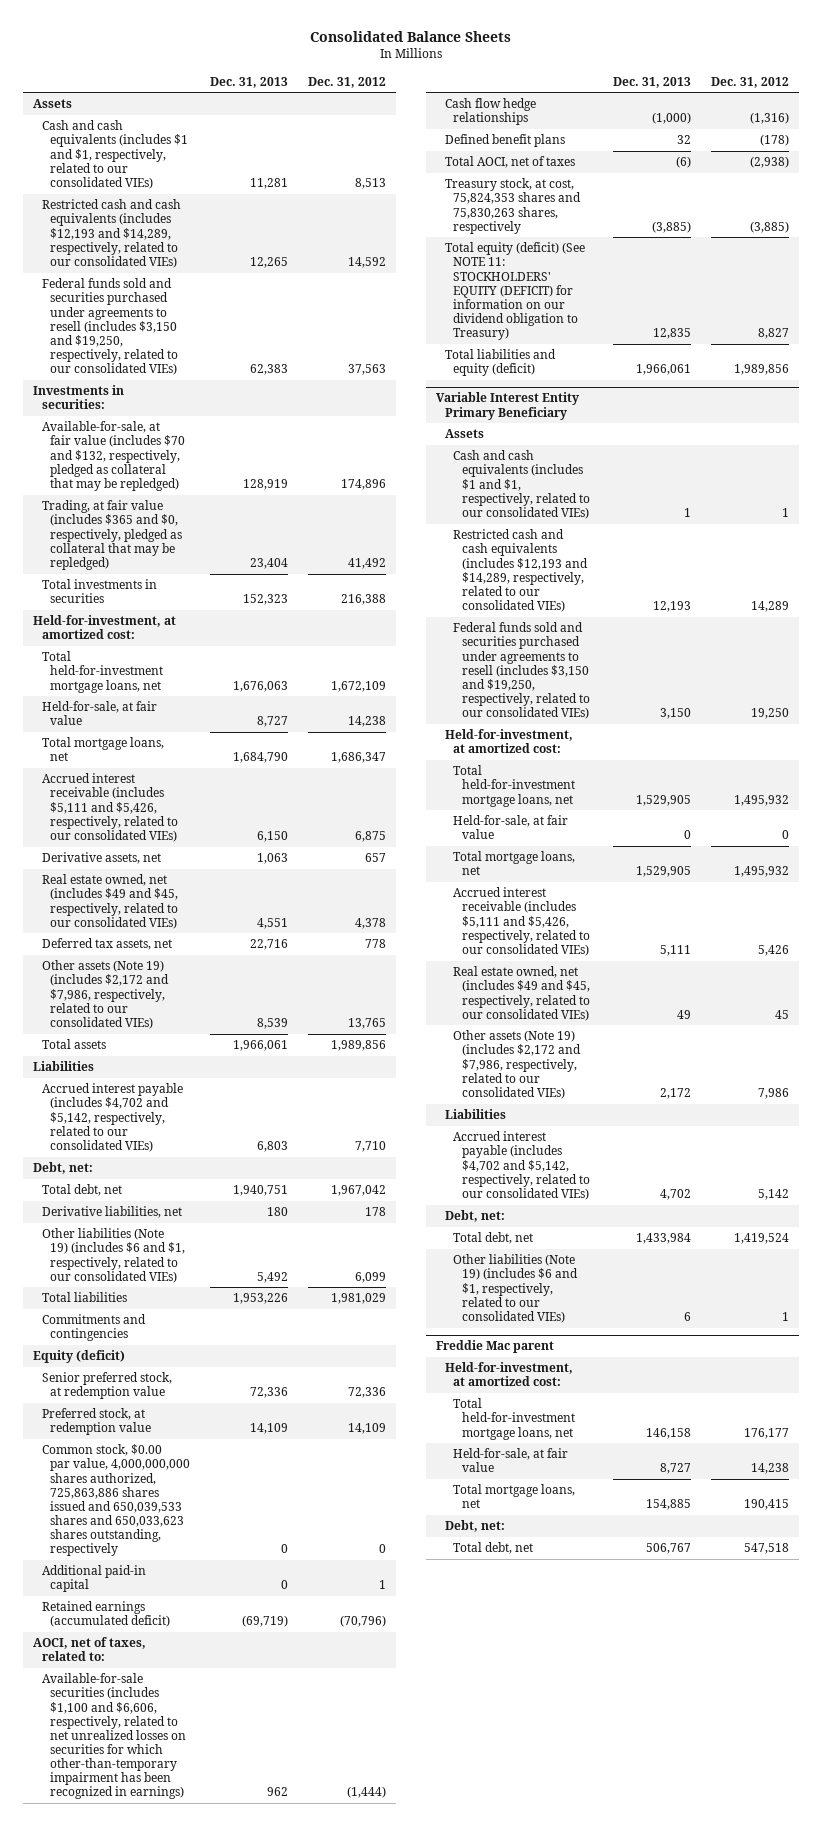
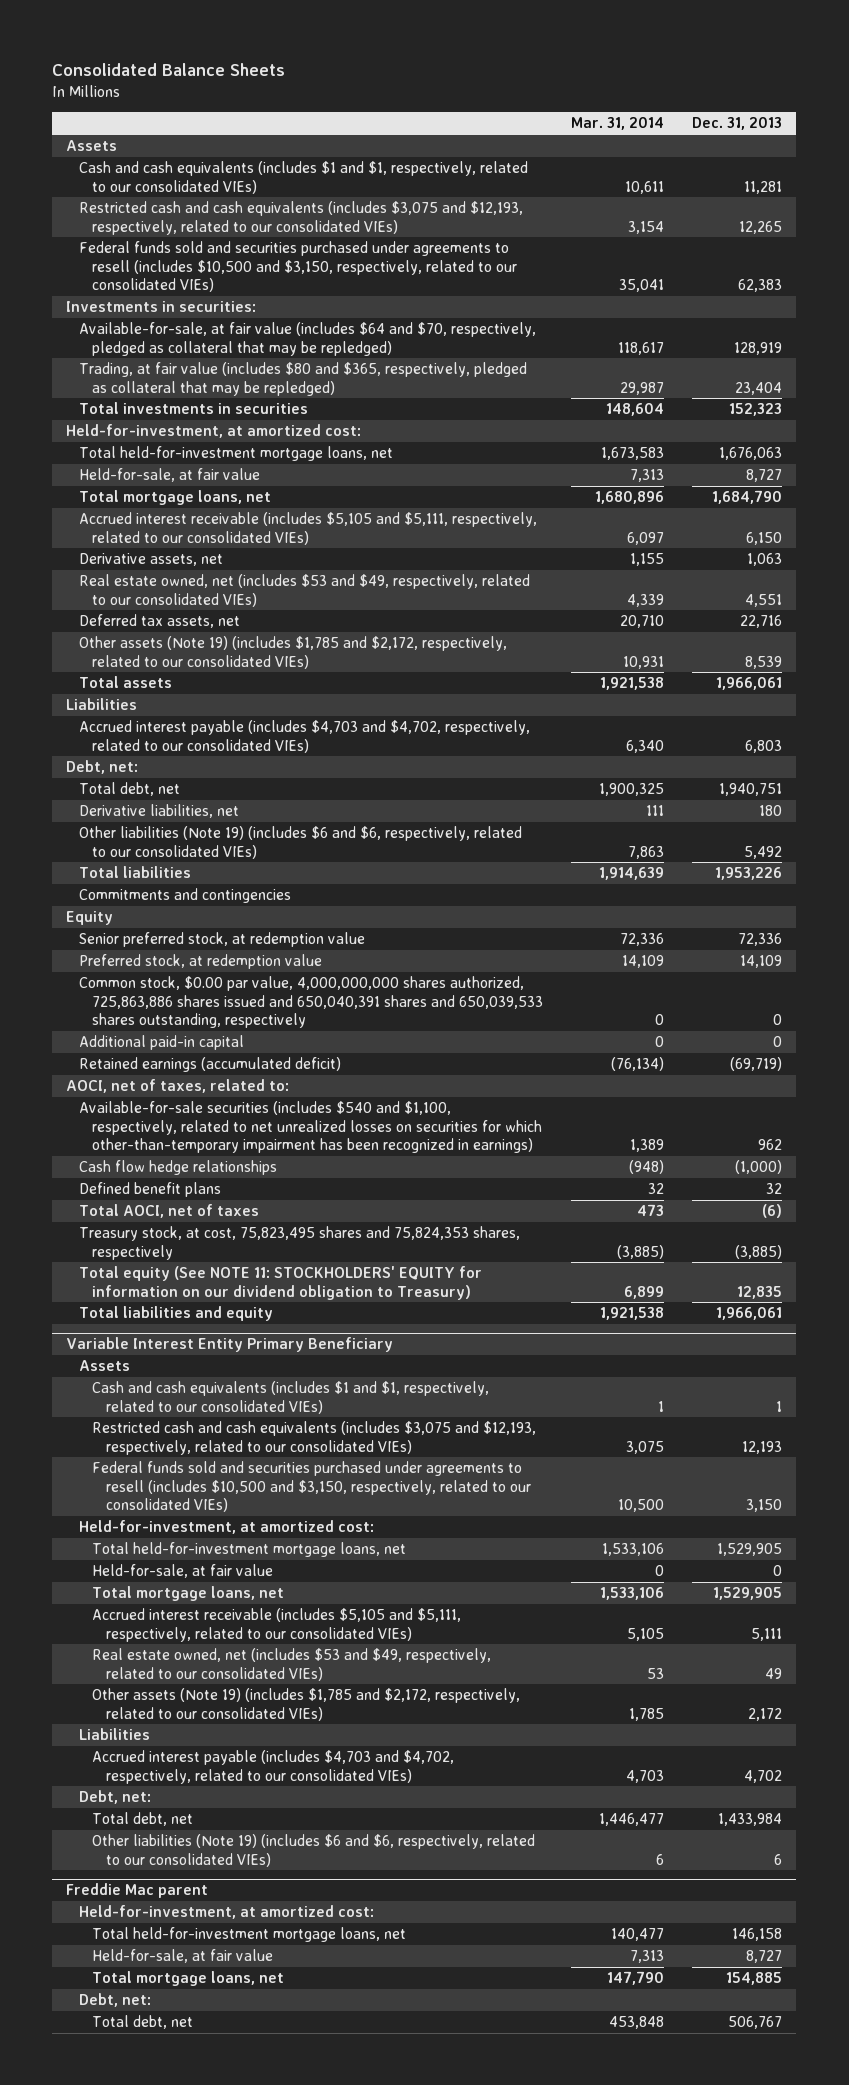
[308,76,387,88] Dec. 31, 2012 -> none
none -> [571,117,665,131] Mar. 31, 2014
[41,199,181,268] Restricted cash and cash equivalents (includes $12,193 and $14,289, respectively, related to our consolidated VIEs) -> [79,201,524,235] Restricted cash and cash equivalents (includes $3,075 and $12,193, respectively, related to our consolidated VIEs)
[41,278,179,376] Federal funds sold and securities purchased under agreements to resell (includes $3,150 and $19,250, respectively, related to our consolidated VIEs) -> [79,241,518,292] Federal funds sold and securities purchased under agreements to resell (includes $10,500 and $3,150, respectively, related to our consolidated VIEs)
[41,421,186,491] Available-for-sale, at fair value (includes $70 and $132, respectively, pledged as collateral that may be repledged) -> [79,322,537,356] Available-for-sale, at fair value (includes $64 and $70, respectively, pledged as collateral that may be repledged)
[41,500,183,570] Trading, at fair value (includes $365 and $0, respectively, pledged as collateral that may be repledged) -> [79,362,528,396] Trading, at fair value (includes $80 and $365, respectively, pledged as collateral that may be repledged)
[41,773,179,842] Accrued interest receivable (includes $5,111 and $5,426, respectively, related to our consolidated VIEs) -> [79,512,538,545] Accrued interest receivable (includes $5,105 and $5,111, respectively, related to our consolidated VIEs)
[41,874,179,929] Real estate owned, net (includes $49 and $45, respectively, related to our consolidated VIEs) -> [79,574,531,607] Real estate owned, net (includes $53 and $49, respectively, related to our consolidated VIEs)
[41,960,170,1029] Other assets (Note 19) (includes $2,172 and $7,986, respectively, related to our consolidated VIEs) -> [79,636,508,669] Other assets (Note 19) (includes $1,785 and $2,172, respectively, related to our consolidated VIEs)
[41,1083,183,1152] Accrued interest payable (includes $4,702 and $5,142, respectively, related to our consolidated VIEs) -> [79,720,531,753] Accrued interest payable (includes $4,703 and $4,702, respectively, related to our consolidated VIEs)
[41,1228,186,1283] Other liabilities (Note 19) (includes $6 and $1, respectively, related to our consolidated VIEs) -> [79,826,523,859] Other liabilities (Note 19) (includes $6 and $6, respectively, related to our consolidated VIEs)
[33,1350,126,1364] Equity (deficit) -> [66,911,114,926] Equity
[41,1444,191,1557] Common stock, $0.00 par value, 4,000,000,000 shares authorized, 725,863,886 shares issued and 650,039,533 shares and 650,033,623 shares outstanding, respectively -> [79,976,544,1028] Common stock, $0.00 par value, 4,000,000,000 shares authorized, 725,863,886 shares issued and 650,040,391 shares and 650,039,533 shares outstanding, respectively
[41,1673,187,1800] Available-for-sale securities (includes $1,100 and $6,606, respectively, related to net unrealized losses on securities for which other-than-temporary impairment has been recognized in earnings) -> [79,1101,543,1153] Available-for-sale securities (includes $540 and $1,100, respectively, related to net unrealized losses on securities for which other-than-temporary impairment has been recognized in earnings)
[444,178,582,234] Treasury stock, at cost, 75,824,353 shares and 75,830,263 shares, respectively -> [79,1226,521,1260] Treasury stock, at cost, 75,823,495 shares and 75,824,353 shares, respectively
[444,242,585,341] Total equity (deficit) (See NOTE 11: STOCKHOLDERS' EQUITY (DEFICIT) for information on our dividend obligation to Treasury) -> [79,1266,483,1300] Total equity (See NOTE 11: STOCKHOLDERS' EQUITY for information on our dividend obligation to Treasury)
[444,349,556,377] Total liabilities and equity (deficit) -> [79,1306,274,1322] Total liabilities and equity
[453,529,588,612] Restricted cash and cash equivalents (includes $12,193 and $14,289, respectively, related to our consolidated VIEs) -> [92,1421,537,1455] Restricted cash and cash equivalents (includes $3,075 and $12,193, respectively, related to our consolidated VIEs)
[453,622,590,720] Federal funds sold and securities purchased under agreements to resell (includes $3,150 and $19,250, respectively, related to our consolidated VIEs) -> [92,1461,531,1512] Federal funds sold and securities purchased under agreements to resell (includes $10,500 and $3,150, respectively, related to our consolidated VIEs)
[453,887,590,956] Accrued interest receivable (includes $5,111 and $5,426, respectively, related to our consolidated VIEs) -> [92,1608,462,1642] Accrued interest receivable (includes $5,105 and $5,111, respectively, related to our consolidated VIEs)
[453,966,590,1021] Real estate owned, net (includes $49 and $45, respectively, related to our consolidated VIEs) -> [92,1648,492,1681] Real estate owned, net (includes $53 and $49, respectively, related to our consolidated VIEs)
[453,1030,581,1099] Other assets (Note 19) (includes $2,172 and $7,986, respectively, related to our consolidated VIEs) -> [92,1688,521,1721] Other assets (Note 19) (includes $1,785 and $2,172, respectively, related to our consolidated VIEs)
[453,1131,590,1200] Accrued interest payable (includes $4,702 and $5,142, respectively, related to our consolidated VIEs) -> [92,1750,455,1784] Accrued interest payable (includes $4,703 and $4,702, respectively, related to our consolidated VIEs)
[453,1254,578,1323] Other liabilities (Note 19) (includes $6 and $1, respectively, related to our consolidated VIEs) -> [92,1834,536,1867] Other liabilities (Note 19) (includes $6 and $6, respectively, related to our consolidated VIEs)

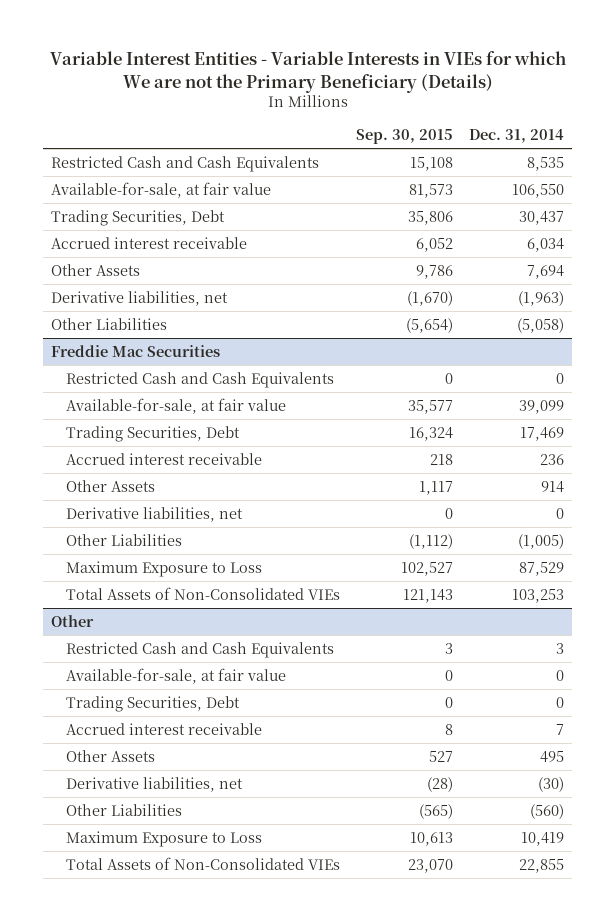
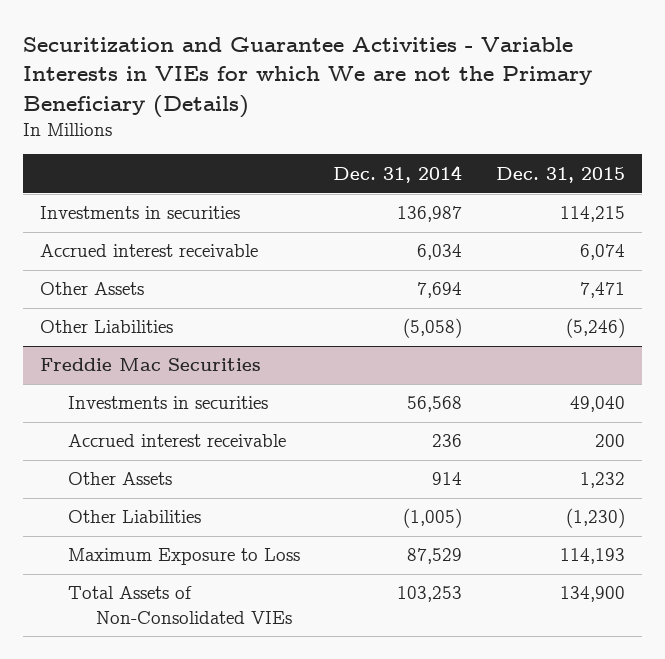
[49,51,566,93] Variable Interest Entities - Variable Interests in VIEs for which We are not the Primary Beneficiary (Details) -> [23,37,593,118] Securitization and Guarantee Activities - Variable Interests in VIEs for which We are not the Primary Beneficiary (Details)
[355,128,453,144] Sep. 30, 2015 -> none
none -> [496,166,626,183] Dec. 31, 2015
[51,155,320,172] Restricted Cash and Cash Equivalents -> none
[51,181,272,198] Available-for-sale, at fair value -> none
[51,209,226,226] Trading Securities, Debt -> none
none -> [40,206,241,220] Investments in securities
[51,290,229,306] Derivative liabilities, net -> none
[65,371,334,388] Restricted Cash and Cash Equivalents -> none
[65,397,286,414] Available-for-sale, at fair value -> none
[65,425,240,442] Trading Securities, Debt -> none
none -> [67,396,268,410] Investments in securities
[65,506,243,522] Derivative liabilities, net -> none
[51,614,95,627] Other -> none
[65,641,334,658] Restricted Cash and Cash Equivalents -> none
[65,667,286,684] Available-for-sale, at fair value -> none
[65,695,240,712] Trading Securities, Debt -> none
[65,722,262,735] Accrued interest receivable -> none
[65,749,155,762] Other Assets -> none
[65,776,243,792] Derivative liabilities, net -> none
[65,803,182,816] Other Liabilities -> none
[65,830,262,847] Maximum Exposure to Loss -> none
[65,856,340,870] Total Assets of Non-Consolidated VIEs -> none

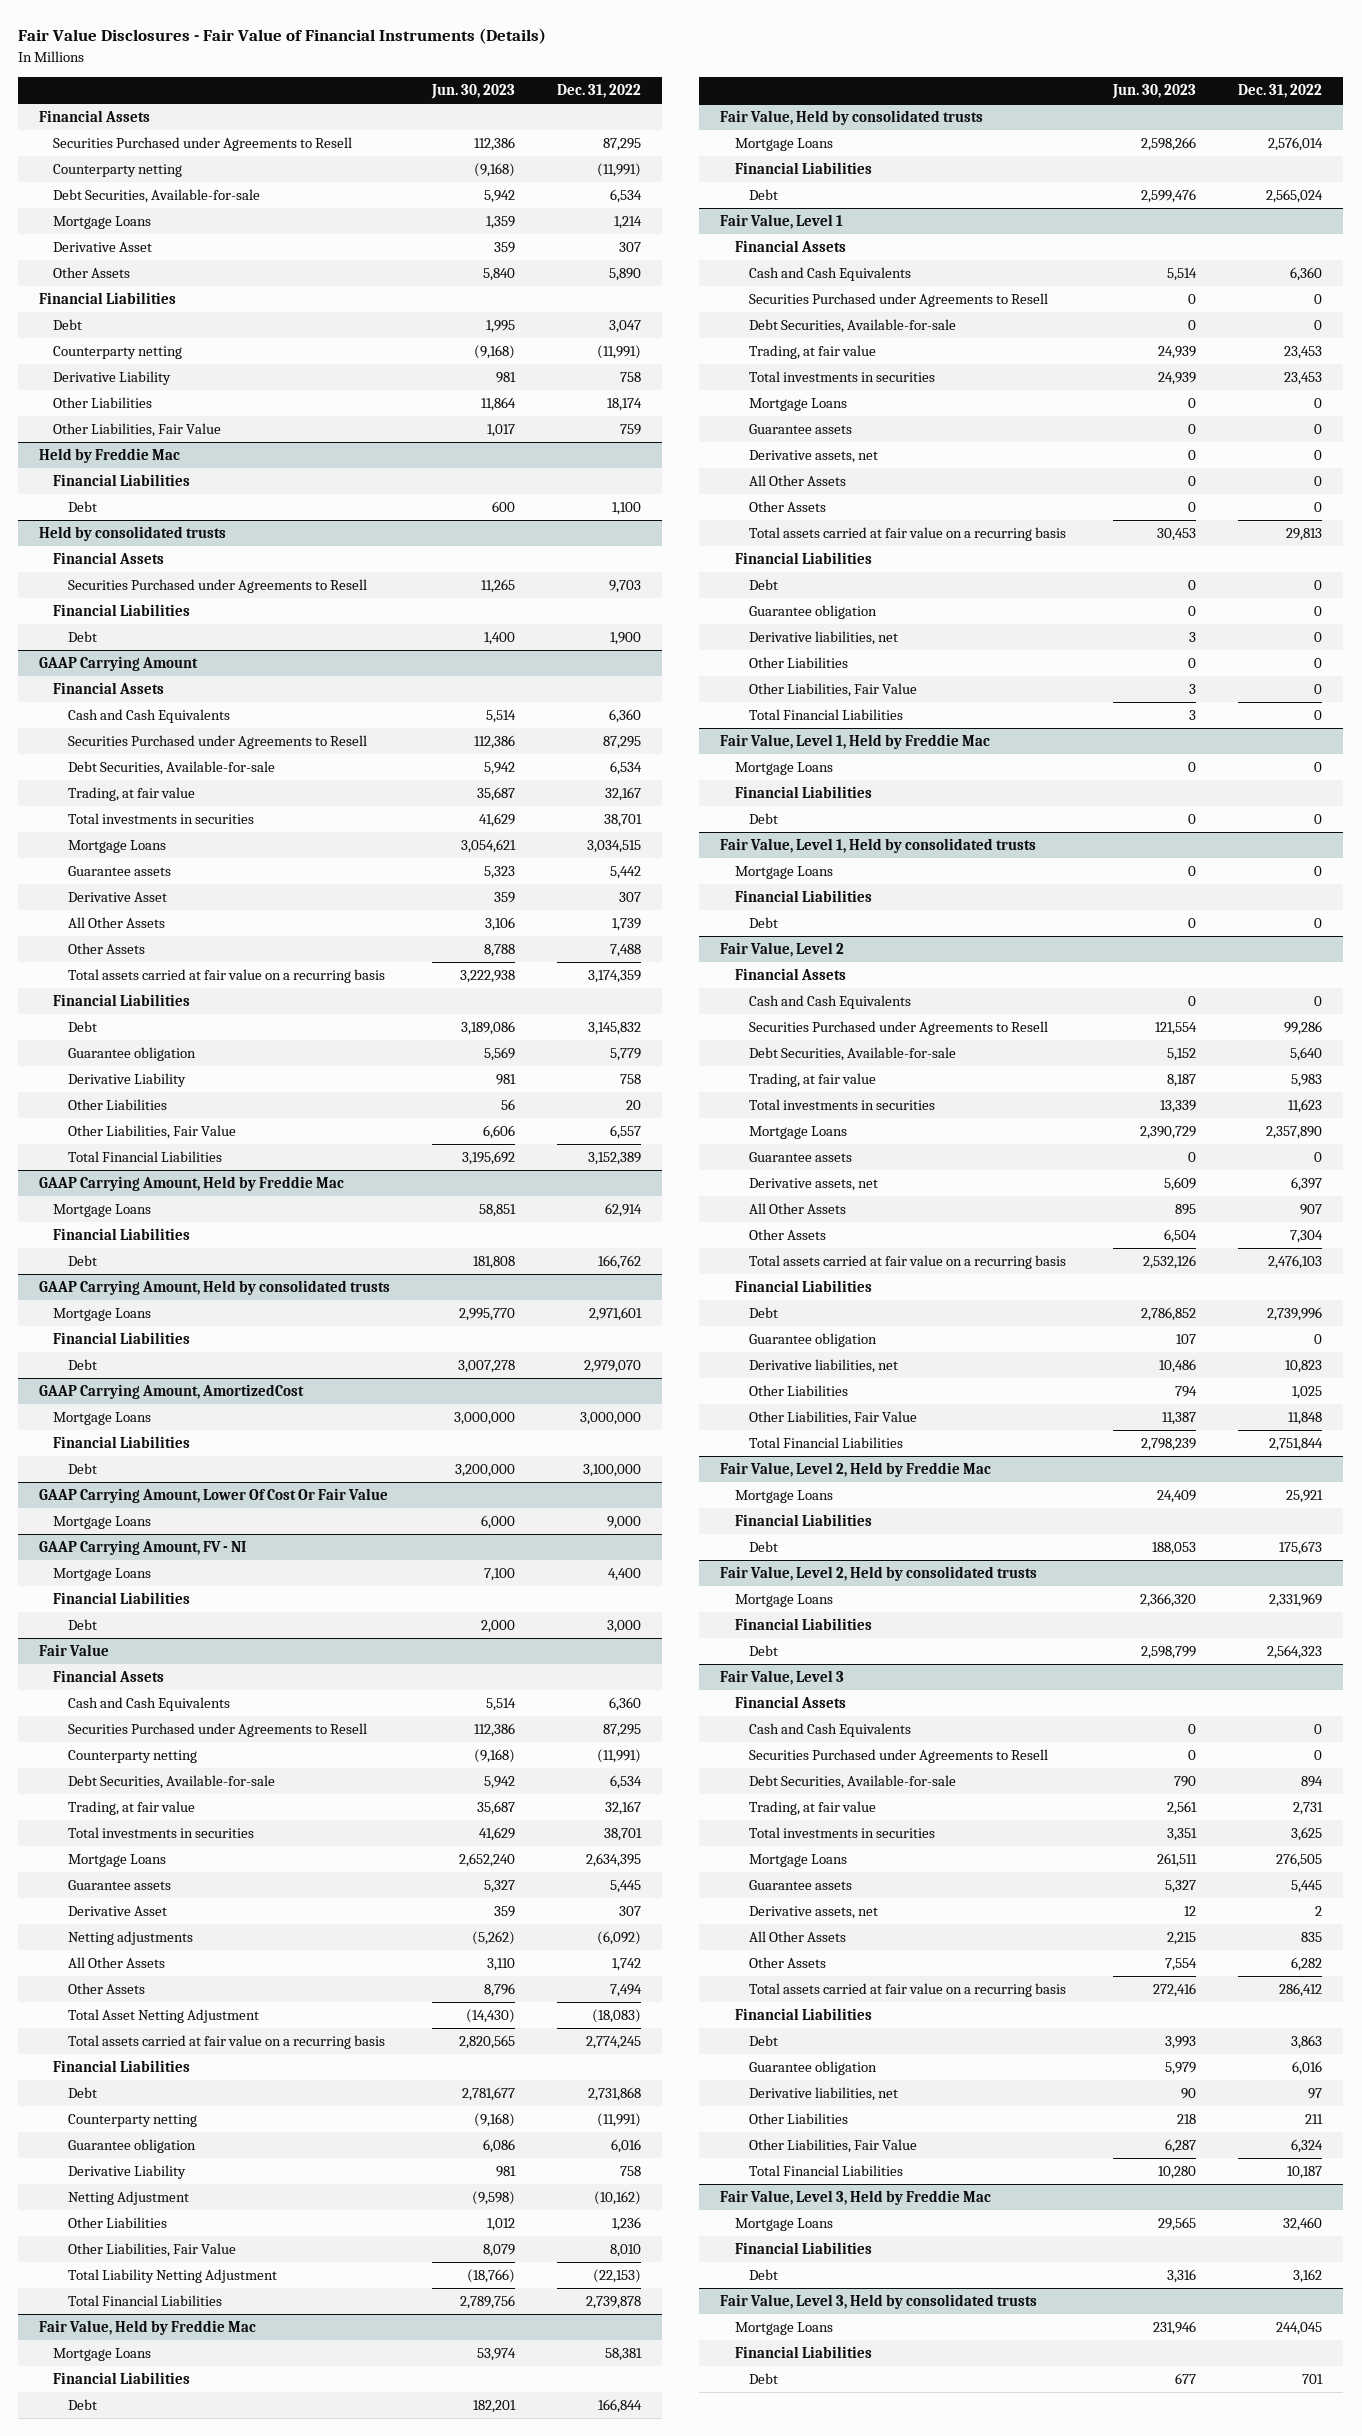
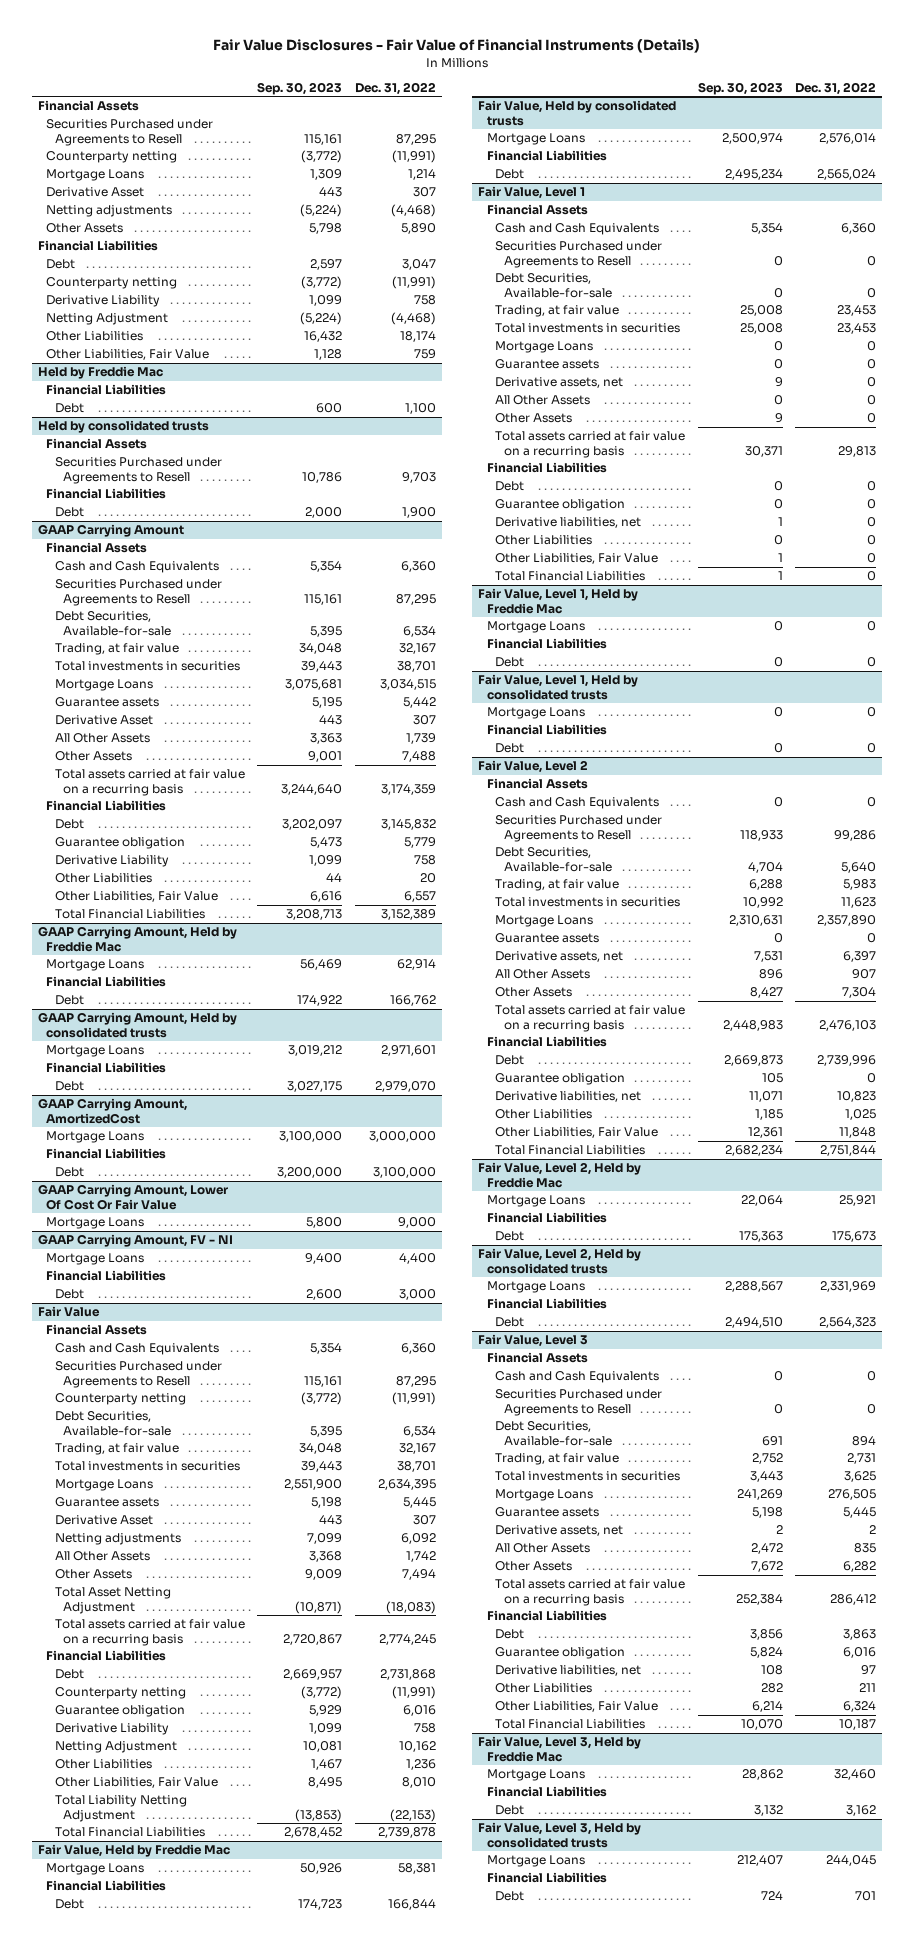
[431,83,516,99] Jun. 30, 2023 -> none
none -> [257,81,343,95] Sep. 30, 2023
[53,189,261,204] Debt Securities, Available-for-sale -> none
none -> [46,205,173,218] Netting adjustments
none -> [46,313,169,326] Netting Adjustment
[597,1931,642,1946] (6,092) -> [400,1533,436,1545] 6,092
[594,2191,642,2206] (10,162) -> [398,1741,436,1753] 10,162

